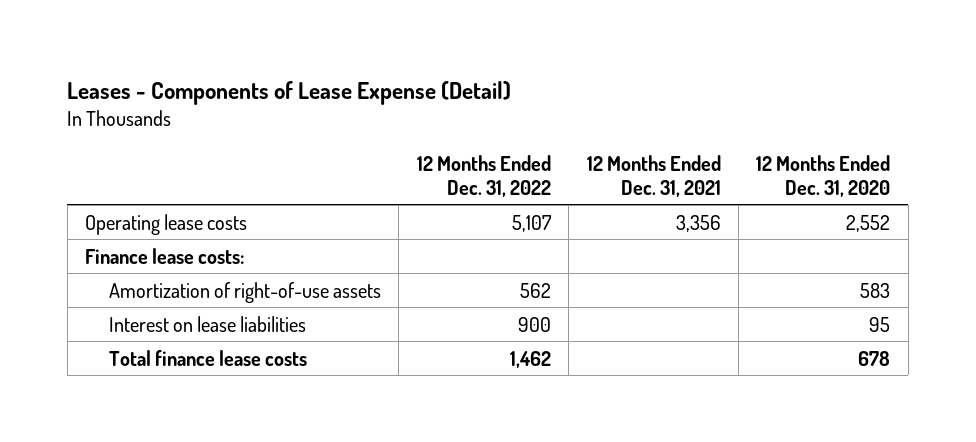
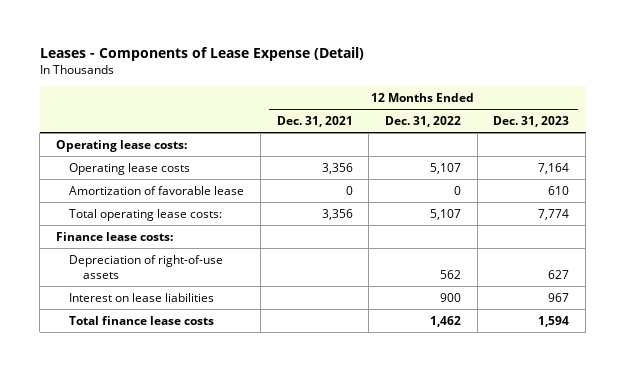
[756,154,891,197] 12 Months Ended Dec. 31, 2020 -> none
none -> [493,115,570,127] Dec. 31, 2023
none -> [55,139,187,152] Operating lease costs:
none -> [69,185,245,195] Amortization of favorable lease
none -> [69,208,223,221] Total operating lease costs:
[109,281,382,303] Amortization of right-of-use assets -> [69,254,224,279] Depreciation of right-of-use assets

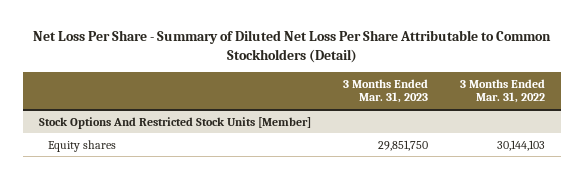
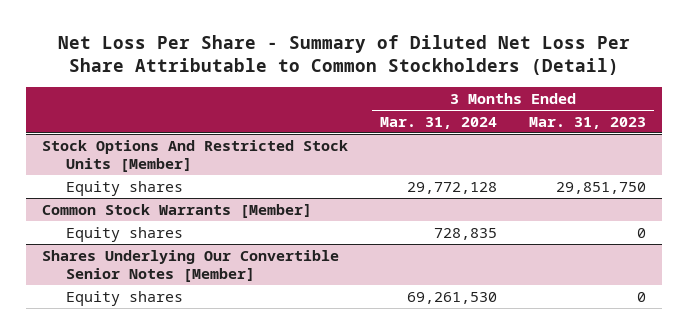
[459,78,545,104] 3 Months Ended Mar. 31, 2022 -> none
none -> [380,116,498,129] Mar. 31, 2024
none -> [41,203,312,218] Common Stock Warrants [Member]
none -> [65,226,183,242] Equity shares
none -> [41,249,339,283] Shares Underlying Our Convertible Senior Notes [Member]
none -> [65,290,183,306] Equity shares

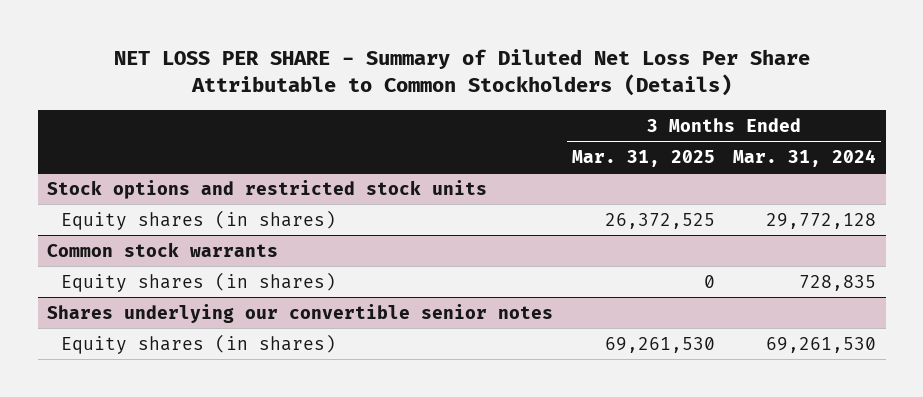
[58,34,631,76] Net Loss Per Share - Summary of Diluted Net Loss Per Share Attributable to Common Stockholders (Detail) -> [113,48,810,97] NET LOSS PER SHARE - Summary of Diluted Net Loss Per Share Attributable to Common Stockholders (Details)
[529,116,647,129] Mar. 31, 2023 -> none
none -> [571,149,715,167] Mar. 31, 2025
[41,139,348,173] Stock Options And Restricted Stock Units [Member] -> [46,179,487,199] Stock options and restricted stock units
[65,180,183,196] Equity shares -> [60,209,336,230] Equity shares (in shares)
[41,203,312,218] Common Stock Warrants [Member] -> [46,241,278,257] Common stock warrants
[65,226,183,242] Equity shares -> [60,271,336,292] Equity shares (in shares)
[41,249,339,283] Shares Underlying Our Convertible Senior Notes [Member] -> [46,303,553,323] Shares underlying our convertible senior notes
[65,290,183,306] Equity shares -> [60,333,336,354] Equity shares (in shares)

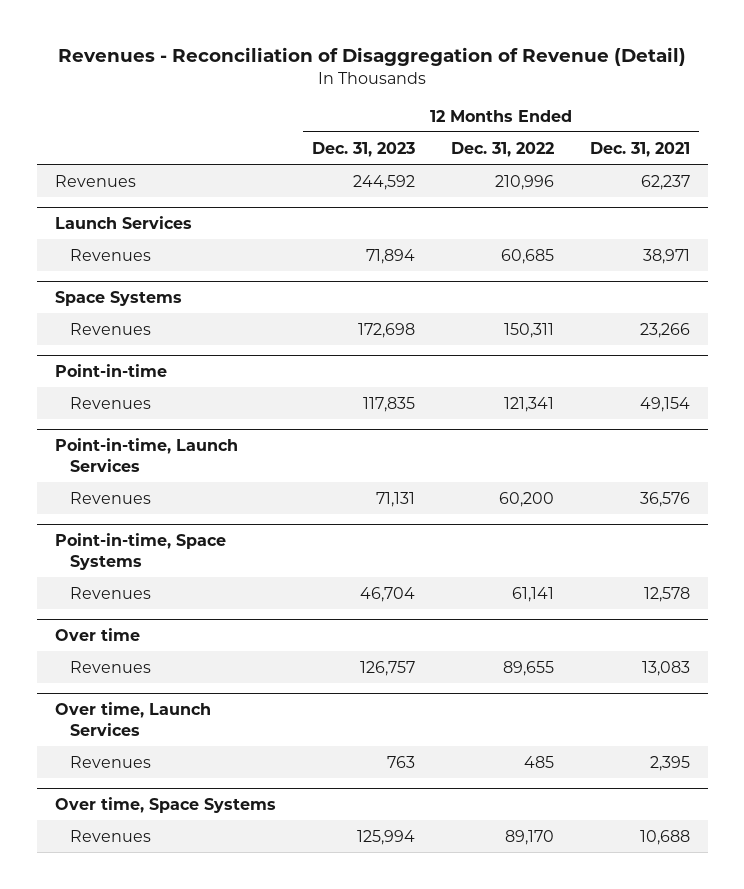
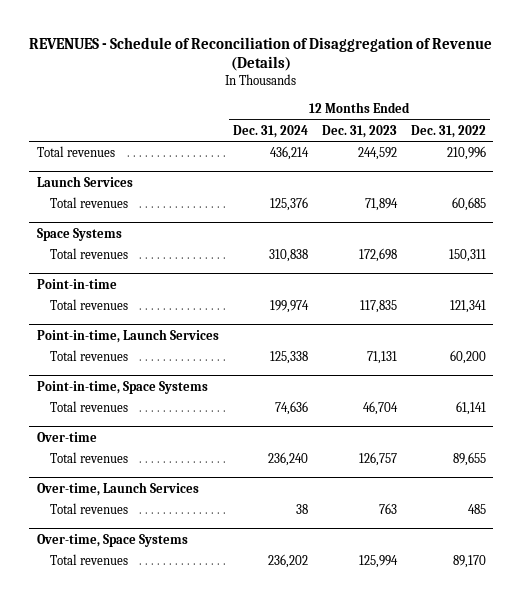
[58,46,687,66] Revenues - Reconciliation of Disaggregation of Revenue (Detail) -> [29,36,493,72] REVENUES - Schedule of Reconciliation of Disaggregation of Revenue (Details)
[589,141,690,157] Dec. 31, 2021 -> none
none -> [232,124,308,138] Dec. 31, 2024
[54,174,136,187] Revenues -> [36,146,115,158] Total revenues
[70,248,152,261] Revenues -> [50,197,129,209] Total revenues
[70,322,152,335] Revenues -> [50,248,129,260] Total revenues
[70,396,152,409] Revenues -> [50,299,129,311] Total revenues
[70,491,152,504] Revenues -> [50,350,129,362] Total revenues
[70,586,152,599] Revenues -> [50,401,129,413] Total revenues
[54,628,140,642] Over time -> [36,431,97,442] Over-time
[70,660,152,673] Revenues -> [50,452,129,464] Total revenues
[54,702,211,736] Over time, Launch Services -> [36,481,199,496] Over-time, Launch Services
[70,755,152,768] Revenues -> [50,503,129,515] Total revenues
[54,797,276,814] Over time, Space Systems -> [36,533,188,547] Over-time, Space Systems
[70,829,152,842] Revenues -> [50,554,129,566] Total revenues

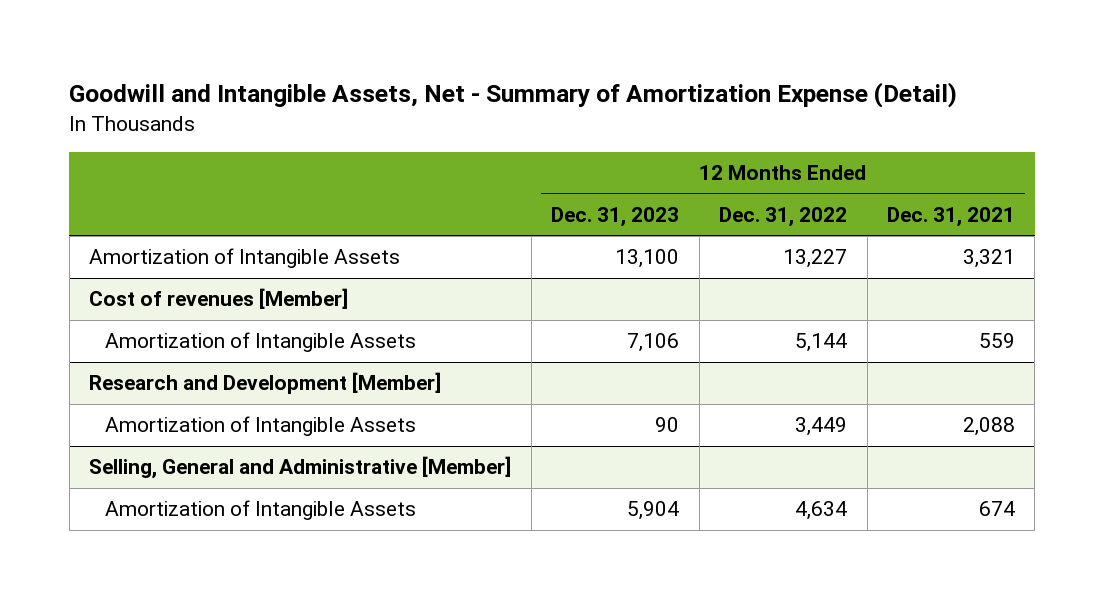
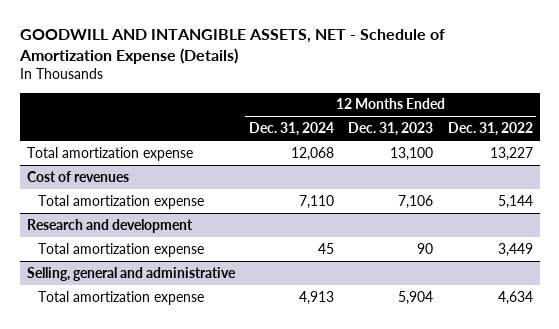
[69,82,958,109] Goodwill and Intangible Assets, Net - Summary of Amortization Expense (Detail) -> [18,29,445,65] GOODWILL AND INTANGIBLE ASSETS, NET - Schedule of Amortization Expense (Details)
[886,206,1015,227] Dec. 31, 2021 -> none
none -> [249,122,335,137] Dec. 31, 2024
[89,248,401,269] Amortization of Intangible Assets -> [26,146,193,161] Total amortization expense
[89,288,349,310] Cost of revenues [Member] -> [26,170,129,182] Cost of revenues
[104,332,416,353] Amortization of Intangible Assets -> [38,194,205,209] Total amortization expense
[89,372,442,395] Research and Development [Member] -> [26,218,193,233] Research and development
[104,416,416,437] Amortization of Intangible Assets -> [38,242,205,257] Total amortization expense
[89,456,512,480] Selling, General and Administrative [Member] -> [26,266,236,281] Selling, general and administrative
[104,500,416,521] Amortization of Intangible Assets -> [38,290,205,305] Total amortization expense

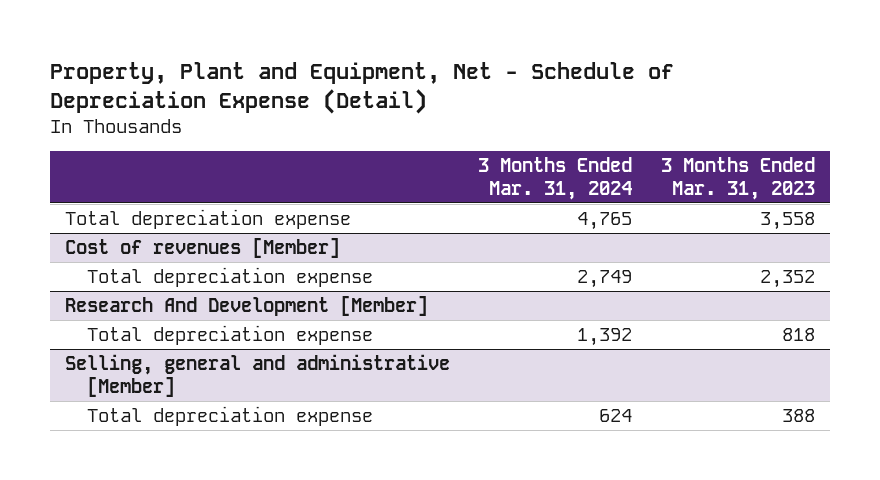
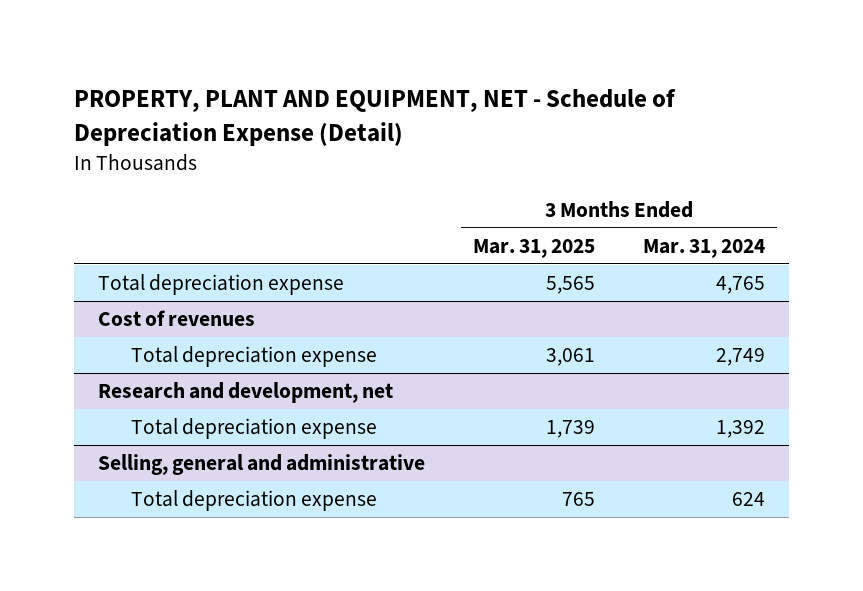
[50,61,675,114] Property, Plant and Equipment, Net - Schedule of Depreciation Expense (Detail) -> [73,89,676,147] PROPERTY, PLANT AND EQUIPMENT, NET - Schedule of Depreciation Expense (Detail)
[661,157,816,200] 3 Months Ended Mar. 31, 2023 -> none
none -> [473,238,596,258] Mar. 31, 2025
[64,238,340,259] Cost of revenues [Member] -> [97,310,255,327] Cost of revenues
[64,296,428,317] Research And Development [Member] -> [97,382,393,404] Research and development, net
[64,354,450,397] Selling, general and administrative [Member] -> [97,454,425,476] Selling, general and administrative

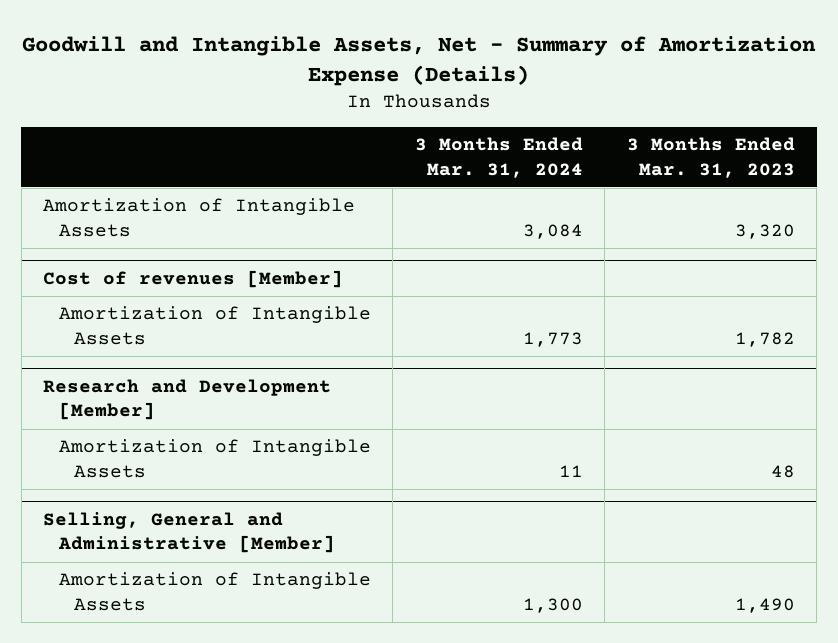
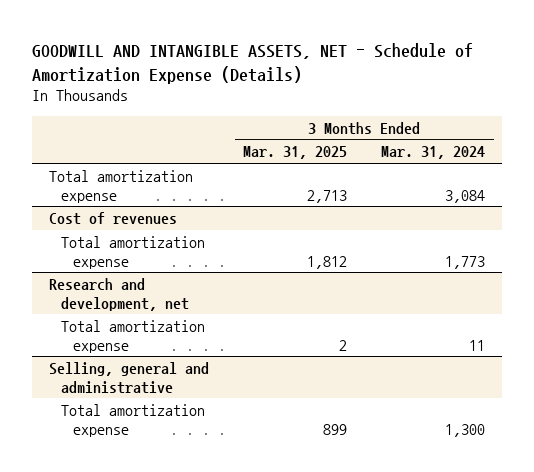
[21,36,816,87] Goodwill and Intangible Assets, Net - Summary of Amortization Expense (Details) -> [32,42,474,84] GOODWILL AND INTANGIBLE ASSETS, NET - Schedule of Amortization Expense (Details)
[626,137,795,178] 3 Months Ended Mar. 31, 2023 -> none
none -> [243,146,348,160] Mar. 31, 2025
[43,198,356,238] Amortization of Intangible Assets -> [49,169,194,203] Total amortization expense
[43,269,344,288] Cost of revenues [Member] -> [49,211,178,225] Cost of revenues
[58,306,371,346] Amortization of Intangible Assets -> [61,235,206,269] Total amortization expense
[43,378,332,421] Research and Development [Member] -> [49,277,190,311] Research and development, net
[58,439,371,479] Amortization of Intangible Assets -> [61,319,206,353] Total amortization expense
[43,511,335,554] Selling, General and Administrative [Member] -> [49,361,210,394] Selling, general and administrative
[58,572,371,612] Amortization of Intangible Assets -> [61,403,206,437] Total amortization expense

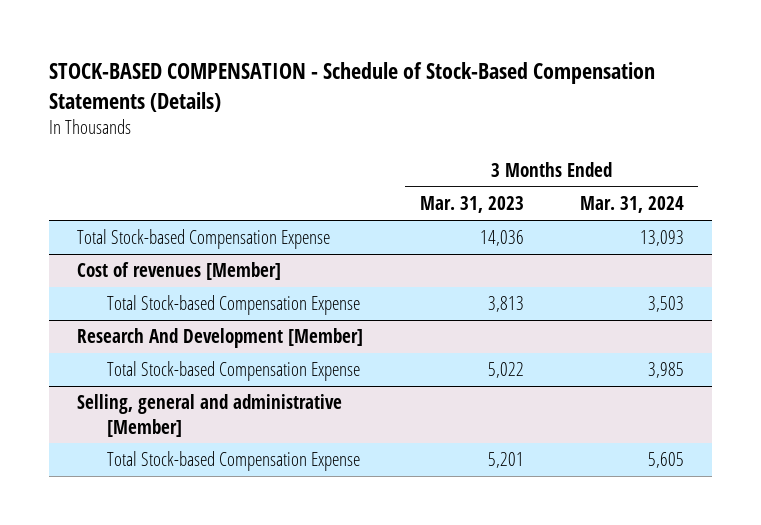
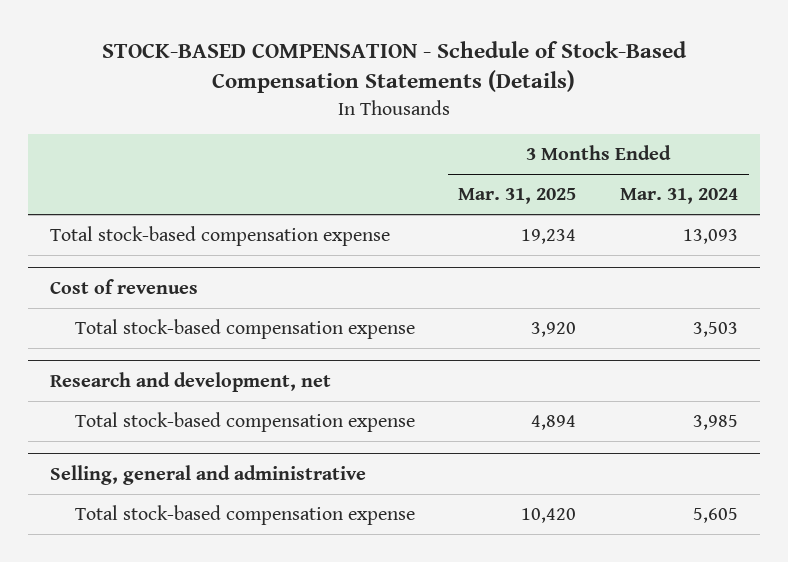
[419,196,524,214] Mar. 31, 2023 -> none
none -> [458,188,577,205] Mar. 31, 2025
[77,229,331,250] Total Stock-based Compensation Expense -> [49,226,390,247] Total stock-based compensation expense
[77,262,282,281] Cost of revenues [Member] -> [49,278,198,294] Cost of revenues
[106,295,360,316] Total Stock-based Compensation Expense -> [75,319,416,340] Total stock-based compensation expense
[77,328,364,349] Research And Development [Member] -> [49,371,331,392] Research and development, net
[106,361,360,382] Total Stock-based Compensation Expense -> [75,412,416,433] Total stock-based compensation expense
[77,394,343,437] Selling, general and administrative [Member] -> [49,464,366,485] Selling, general and administrative
[106,451,360,472] Total Stock-based Compensation Expense -> [75,505,416,526] Total stock-based compensation expense

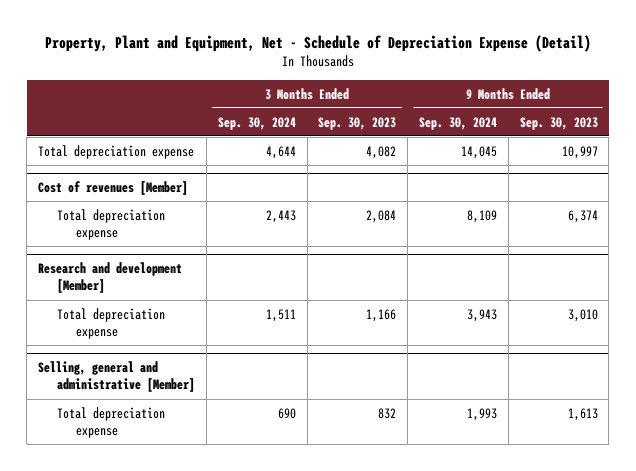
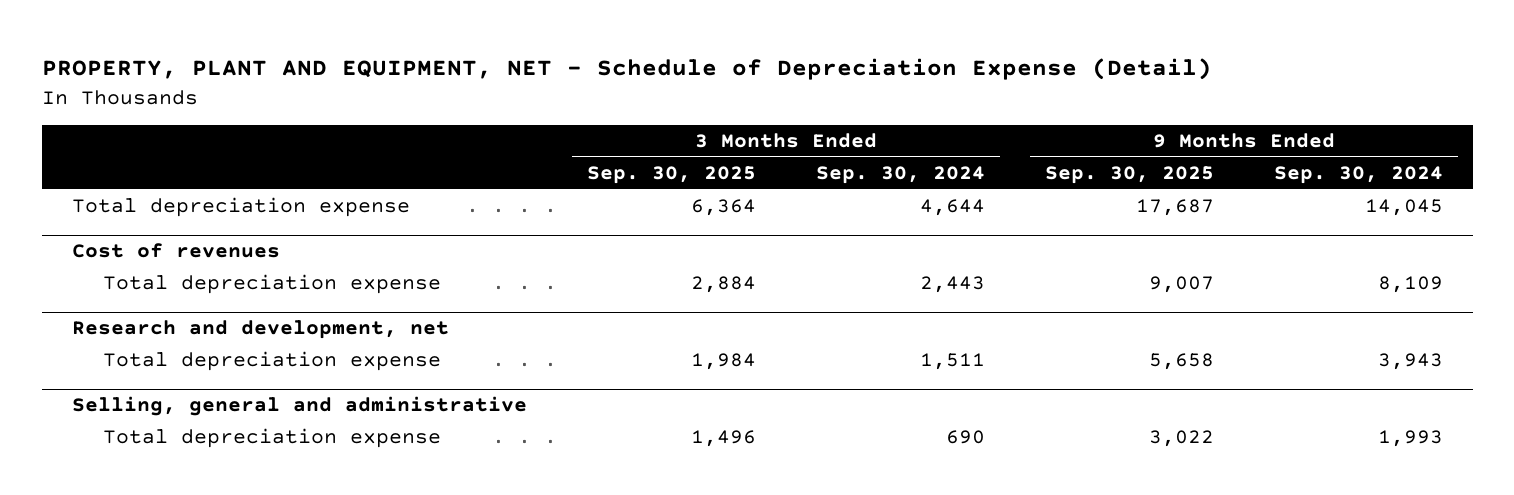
[44,34,591,52] Property, Plant and Equipment, Net - Schedule of Depreciation Expense (Detail) -> [41,57,1212,80] PROPERTY, PLANT AND EQUIPMENT, NET - Schedule of Depreciation Expense (Detail)
[318,116,397,130] Sep. 30, 2023 -> none
[519,116,598,130] Sep. 30, 2023 -> none
none -> [586,165,756,184] Sep. 30, 2025
none -> [1044,165,1214,184] Sep. 30, 2025
[37,181,188,196] Cost of revenues [Member] -> [71,243,280,259] Cost of revenues
[37,262,182,294] Research and development [Member] -> [71,320,449,340] Research and development, net
[37,361,196,393] Selling, general and administrative [Member] -> [71,396,527,417] Selling, general and administrative

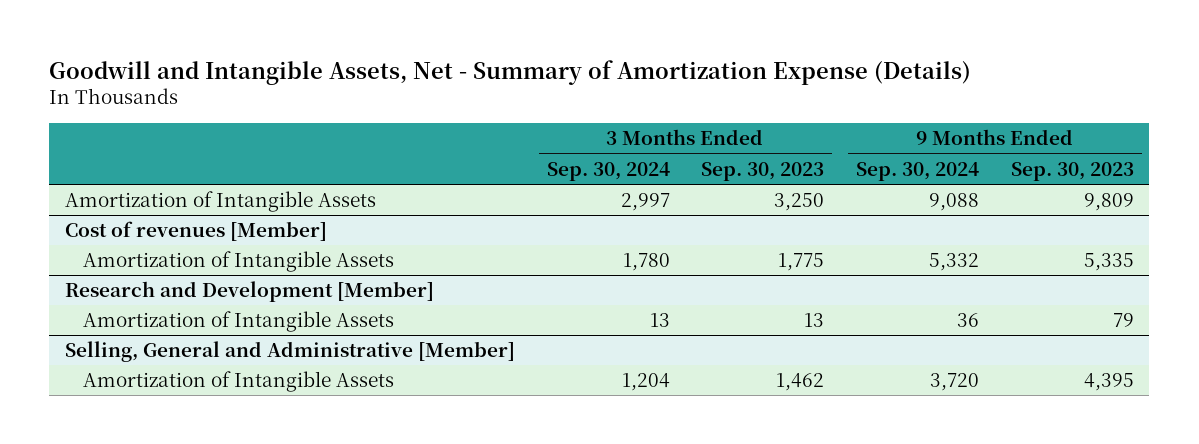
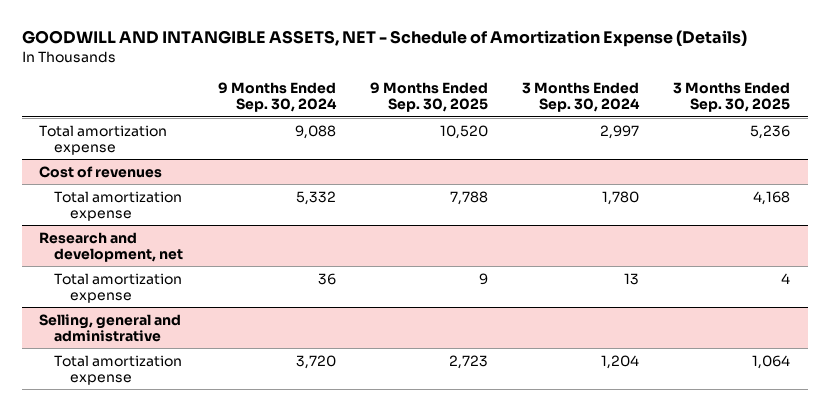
[49,59,972,85] Goodwill and Intangible Assets, Net - Summary of Amortization Expense (Details) -> [21,30,747,48] GOODWILL AND INTANGIBLE ASSETS, NET - Schedule of Amortization Expense (Details)
[701,161,825,181] Sep. 30, 2023 -> none
[1010,161,1134,181] Sep. 30, 2023 -> none
none -> [369,82,488,113] 9 Months Ended Sep. 30, 2025
none -> [673,82,791,113] 3 Months Ended Sep. 30, 2025
[64,191,376,213] Amortization of Intangible Assets -> [38,124,167,155] Total amortization expense
[64,221,327,242] Cost of revenues [Member] -> [38,165,162,178] Cost of revenues
[82,251,394,273] Amortization of Intangible Assets -> [54,190,183,221] Total amortization expense
[64,281,434,303] Research and Development [Member] -> [38,231,184,262] Research and development, net
[82,311,394,333] Amortization of Intangible Assets -> [54,272,183,303] Total amortization expense
[64,341,515,363] Selling, General and Administrative [Member] -> [38,313,181,342] Selling, general and administrative
[82,371,394,393] Amortization of Intangible Assets -> [54,354,183,385] Total amortization expense

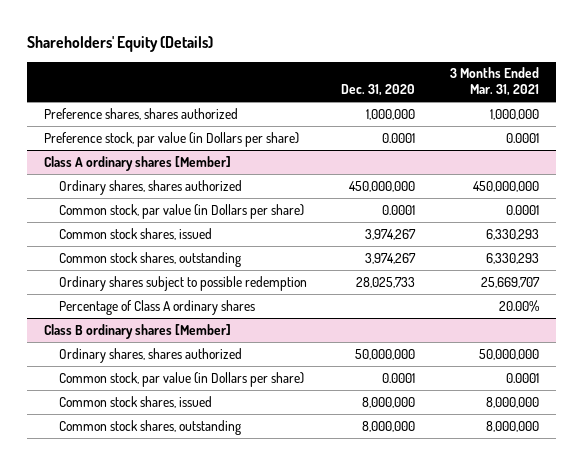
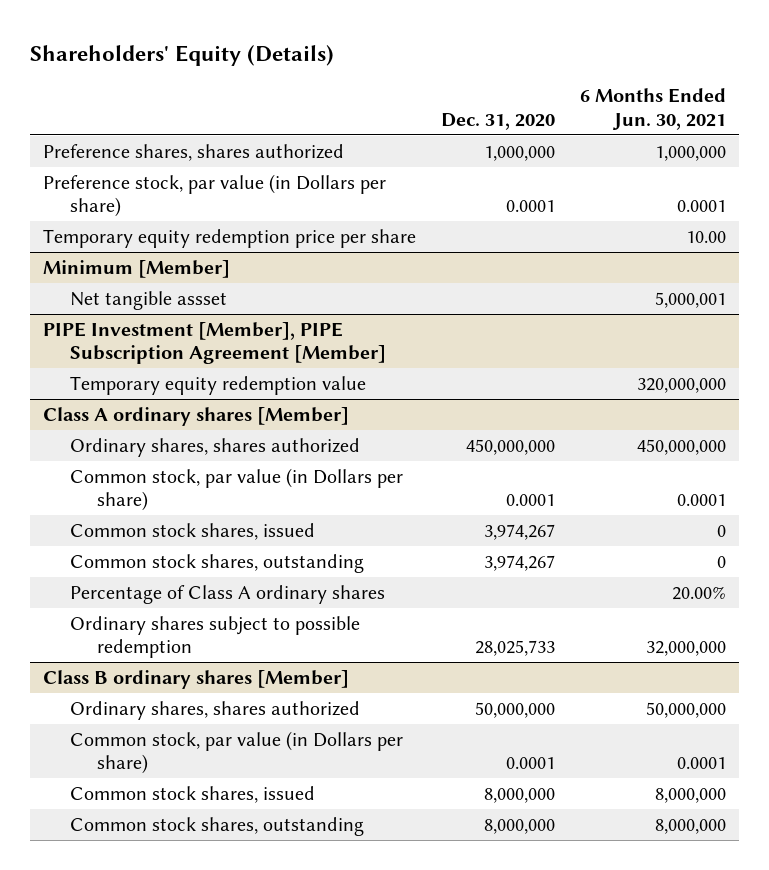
[449,67,539,97] 3 Months Ended Mar. 31, 2021 -> none
none -> [580,88,727,130] 6 Months Ended Jun. 30, 2021
none -> [42,228,416,248] Temporary equity redemption price per share
none -> [42,259,230,278] Minimum [Member]
none -> [69,290,227,310] Net tangible assset
none -> [42,321,386,365] PIPE Investment [Member], PIPE Subscription Agreement [Member]
none -> [69,375,366,395] Temporary equity redemption value
[58,275,307,291] Ordinary shares subject to possible redemption -> [69,615,360,659] Ordinary shares subject to possible redemption

